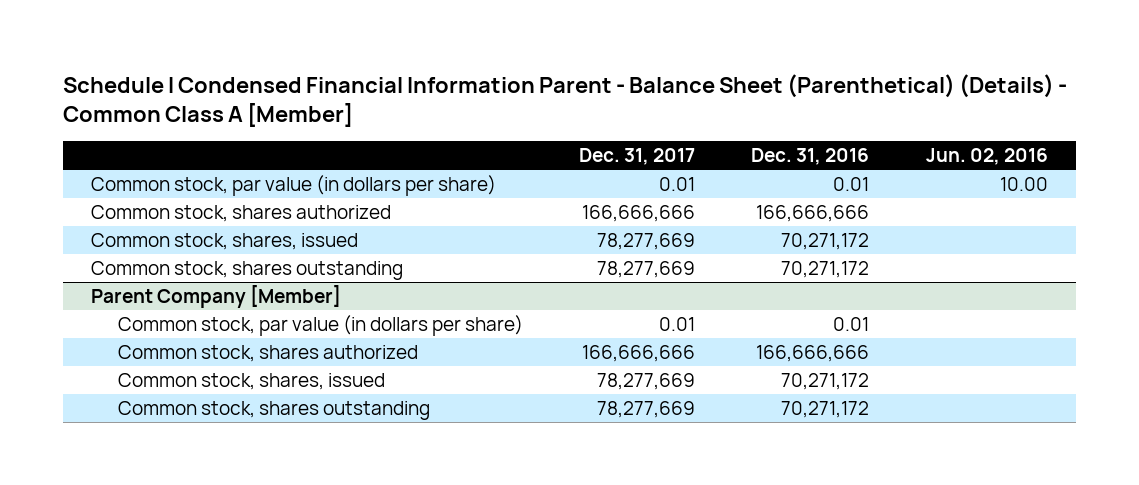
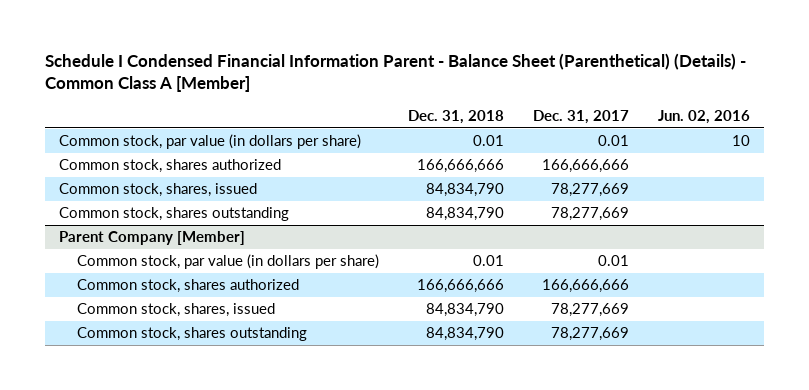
[751,148,870,166] Dec. 31, 2016 -> none
none -> [407,109,504,124] Dec. 31, 2018
[999,177,1048,192] 10.00 -> [731,135,750,147] 10

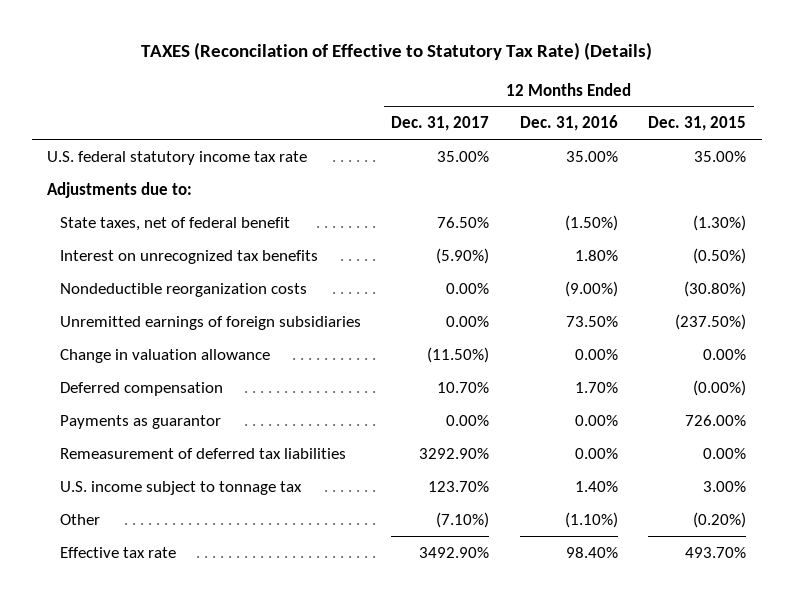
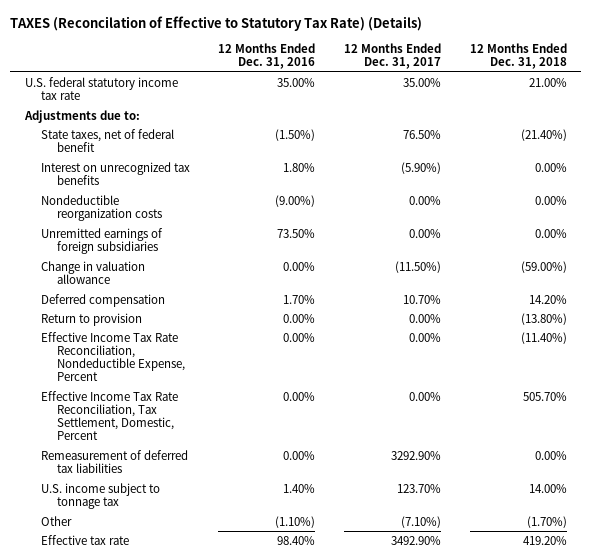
[648,116,747,132] Dec. 31, 2015 -> none
none -> [469,42,567,70] 12 Months Ended Dec. 31, 2018
[59,414,221,429] Payments as guarantor -> [40,312,142,326] Return to provision
none -> [40,331,185,382] Effective Income Tax Rate Reconciliation, Nondeductible Expense, Percent
none -> [40,390,178,441] Effective Income Tax Rate Reconciliation, Tax Settlement, Domestic, Percent

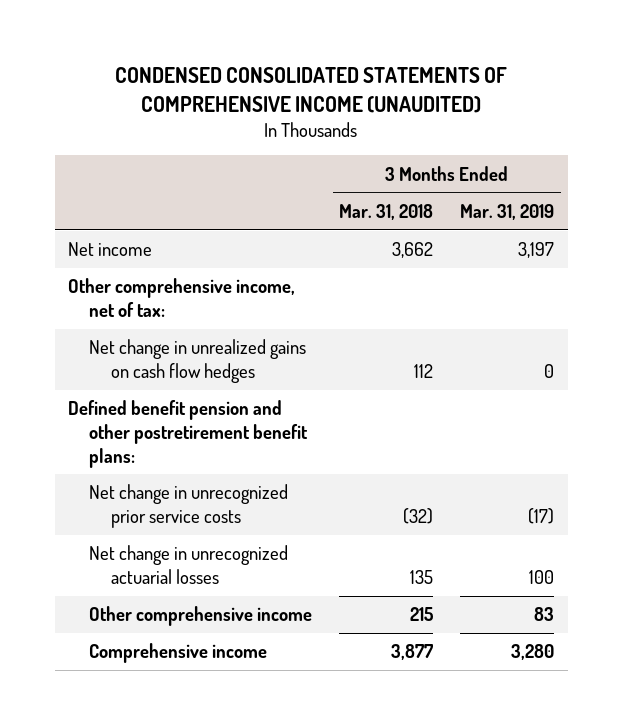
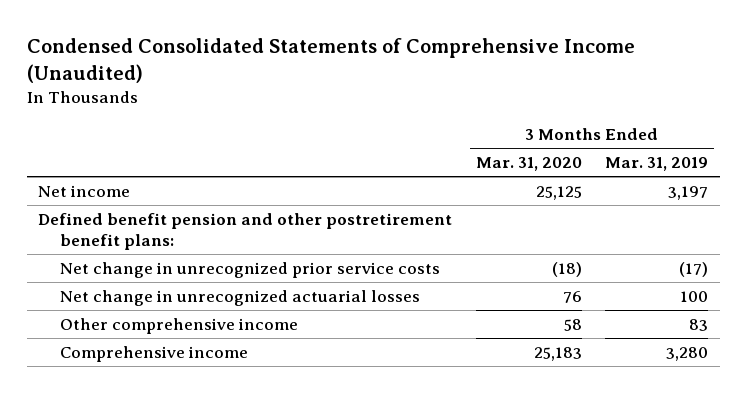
[115,67,508,114] CONDENSED CONSOLIDATED STATEMENTS OF COMPREHENSIVE INCOME (UNAUDITED) -> [26,38,635,83] Condensed Consolidated Statements of Comprehensive Income (Unaudited)
[339,203,434,220] Mar. 31, 2018 -> none
none -> [475,157,582,172] Mar. 31, 2020
[68,278,296,317] Other comprehensive income, net of tax: -> none
[89,339,307,383] Net change in unrealized gains on cash flow hedges -> none

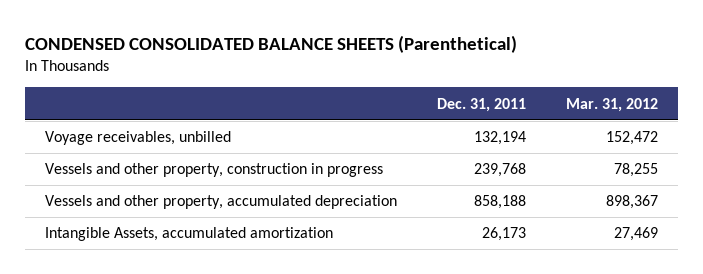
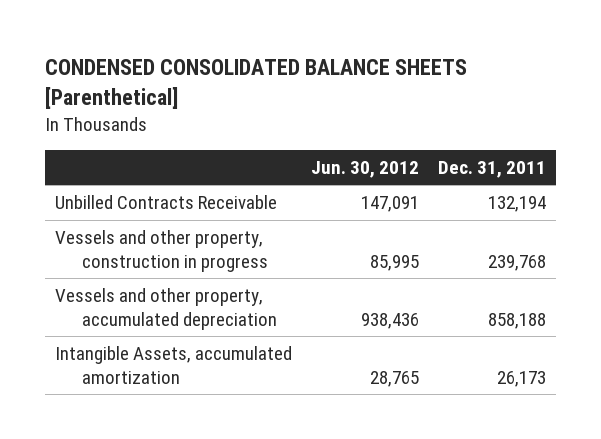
[24,34,517,53] CONDENSED CONSOLIDATED BALANCE SHEETS (Parenthetical) -> [44,58,467,109] CONDENSED CONSOLIDATED BALANCE SHEETS [Parenthetical]
[565,97,658,112] Mar. 31, 2012 -> none
none -> [310,160,419,178] Jun. 30, 2012
[44,131,231,146] Voyage receivables, unbilled -> [54,195,277,210] Unbilled Contracts Receivable

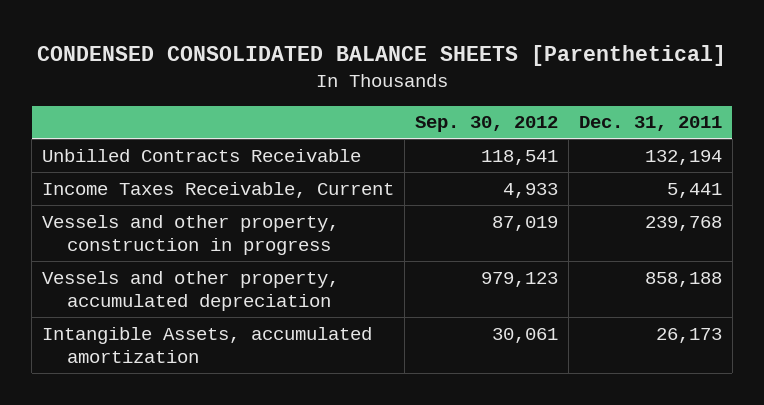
[310,160,419,178] Jun. 30, 2012 -> none
none -> [414,116,558,133] Sep. 30, 2012
none -> [42,181,395,198] Income Taxes Receivable, Current

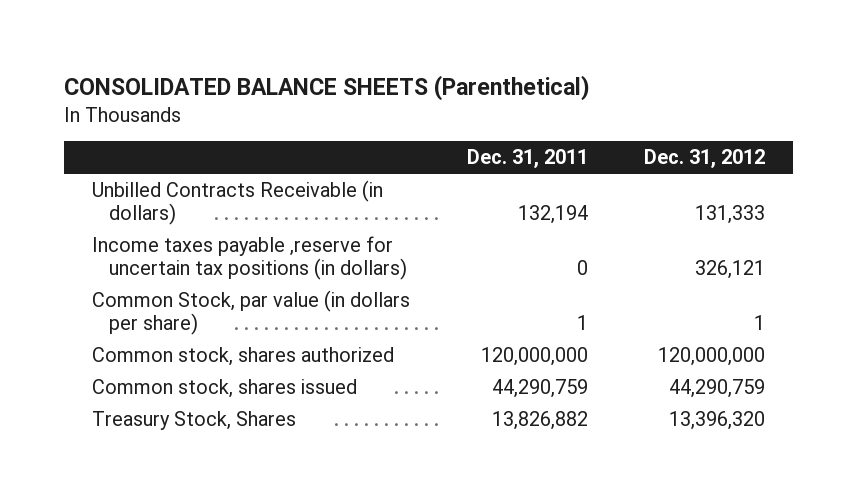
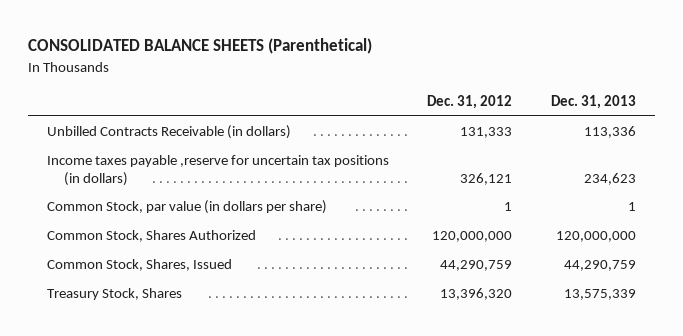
[466,149,588,169] Dec. 31, 2011 -> none
none -> [550,95,636,110] Dec. 31, 2013
[92,346,395,366] Common stock, shares authorized -> [47,230,257,243] Common Stock, Shares Authorized
[92,378,358,398] Common stock, shares issued -> [47,259,233,272] Common Stock, Shares, Issued

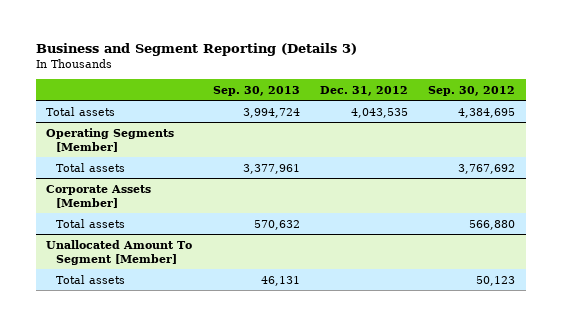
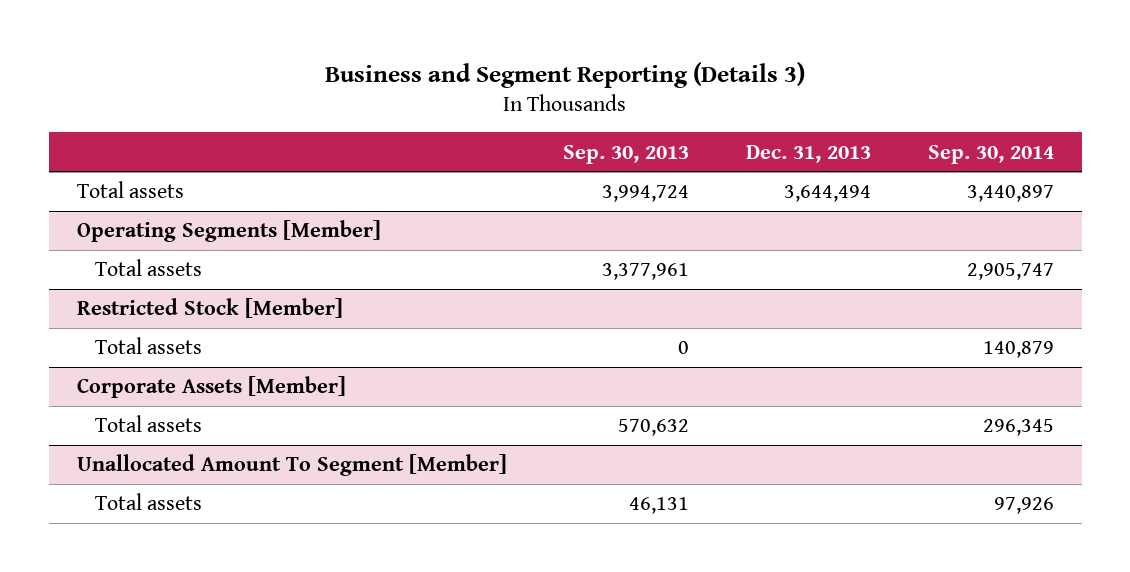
[320,85,409,96] Dec. 31, 2012 -> none
[428,85,516,96] Sep. 30, 2012 -> none
none -> [746,144,872,163] Dec. 31, 2013
none -> [927,144,1054,164] Sep. 30, 2014
none -> [76,298,343,319] Restricted Stock [Member]
none -> [94,337,202,355] Total assets

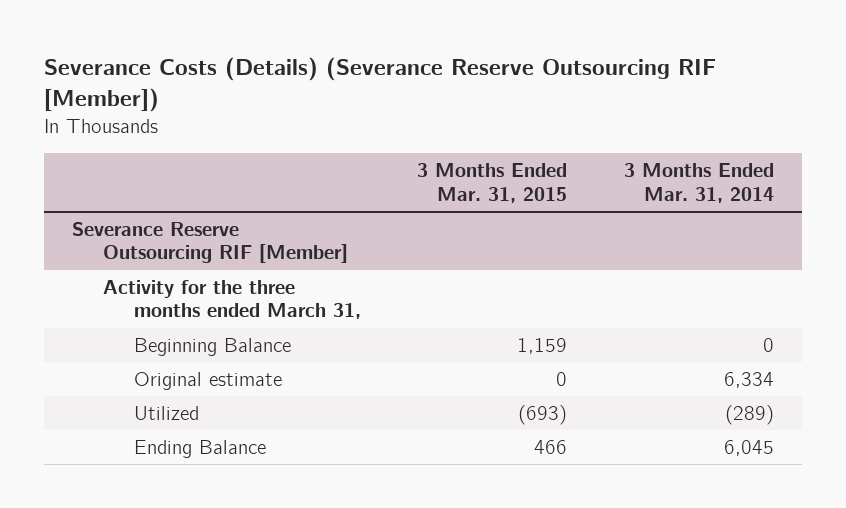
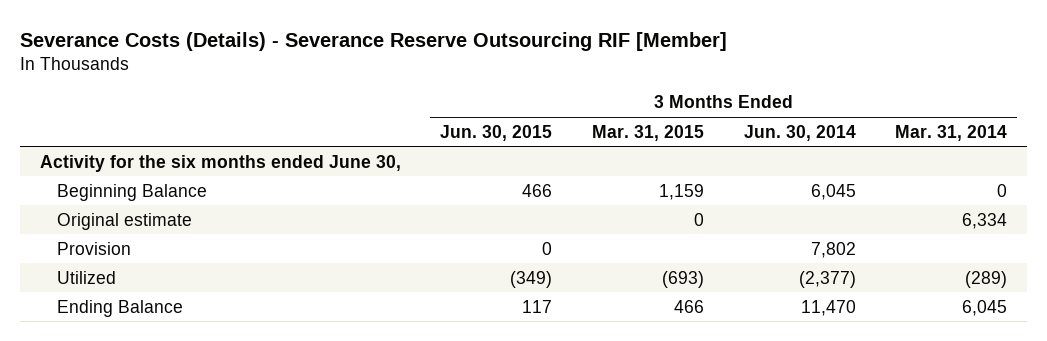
[43,56,716,113] Severance Costs (Details) (Severance Reserve Outsourcing RIF [Member]) -> [19,31,727,51] Severance Costs (Details) - Severance Reserve Outsourcing RIF [Member]
none -> [440,124,553,141] Jun. 30, 2015
none -> [743,124,856,141] Jun. 30, 2014
[72,222,348,264] Severance Reserve Outsourcing RIF [Member] -> none
[102,280,361,320] Activity for the three months ended March 31, -> [39,154,401,172] Activity for the six months ended June 30,
none -> [56,241,131,255] Provision

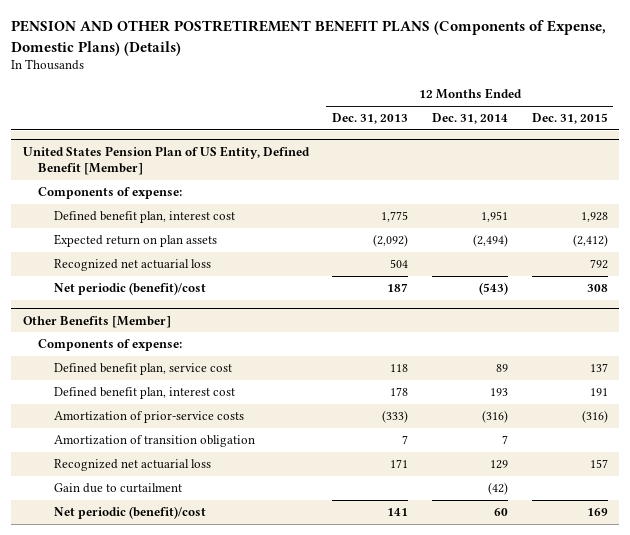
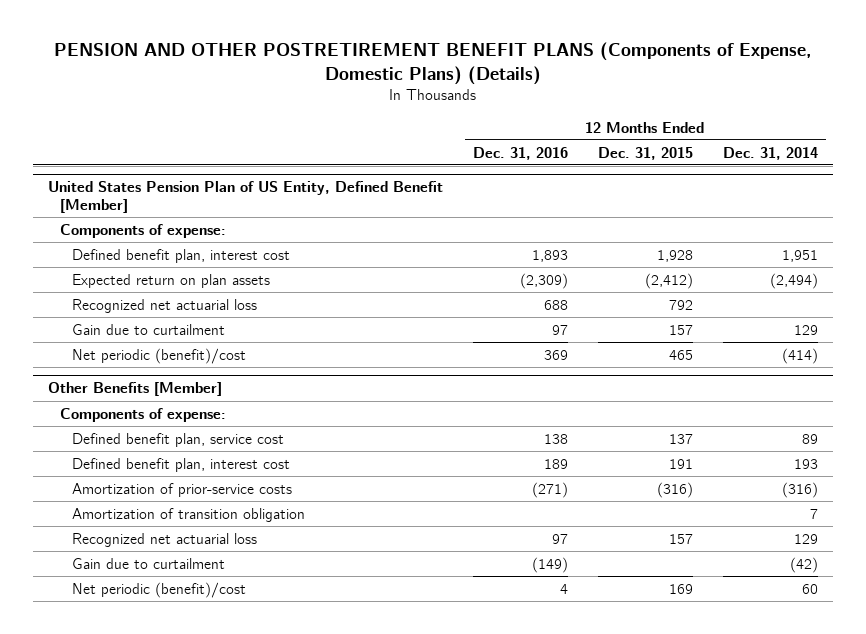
[332,113,409,125] Dec. 31, 2013 -> none
none -> [472,146,568,160] Dec. 31, 2016
none -> [71,323,225,335] Gain due to curtailment
[478,282,508,296] (543) -> [782,347,819,364] (414)
[586,284,608,293] 308 -> [668,349,693,360] 465

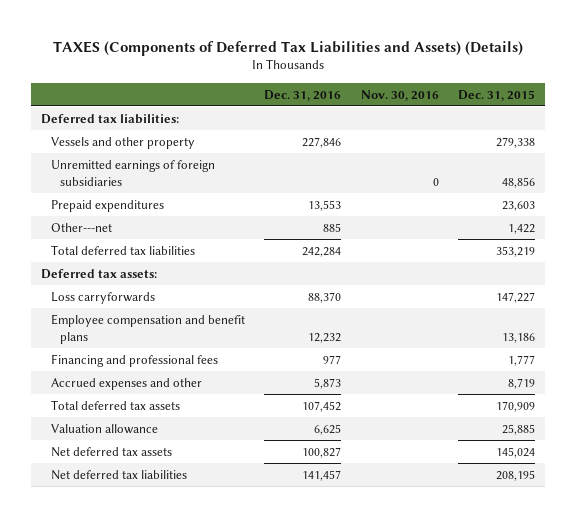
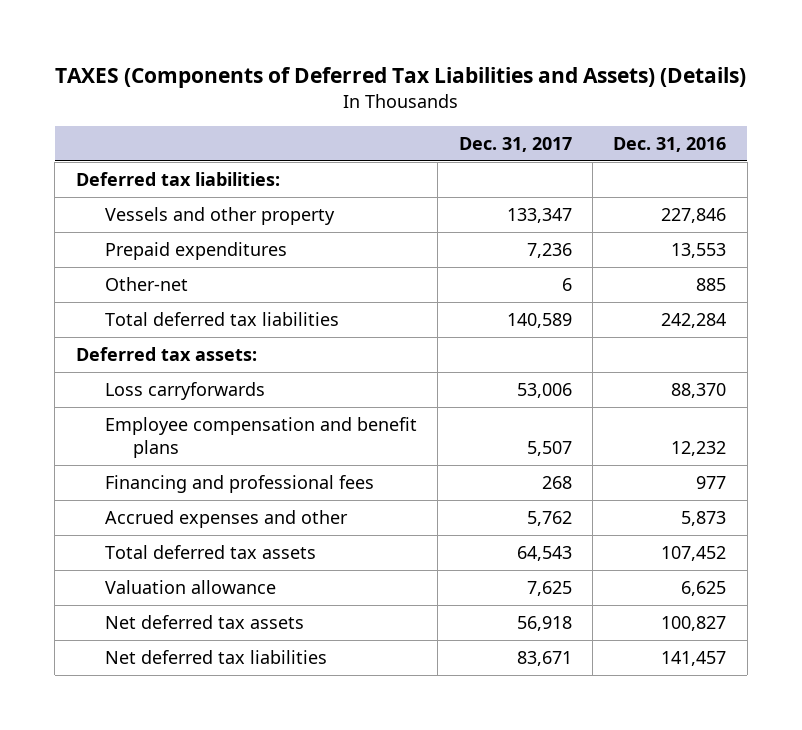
[360,89,439,101] Nov. 30, 2016 -> none
[458,89,536,101] Dec. 31, 2015 -> none
none -> [458,136,572,152] Dec. 31, 2017
[50,160,215,186] Unremitted earnings of foreign subsidiaries -> none
[50,223,112,233] Other---net -> [104,276,188,291] Other-net

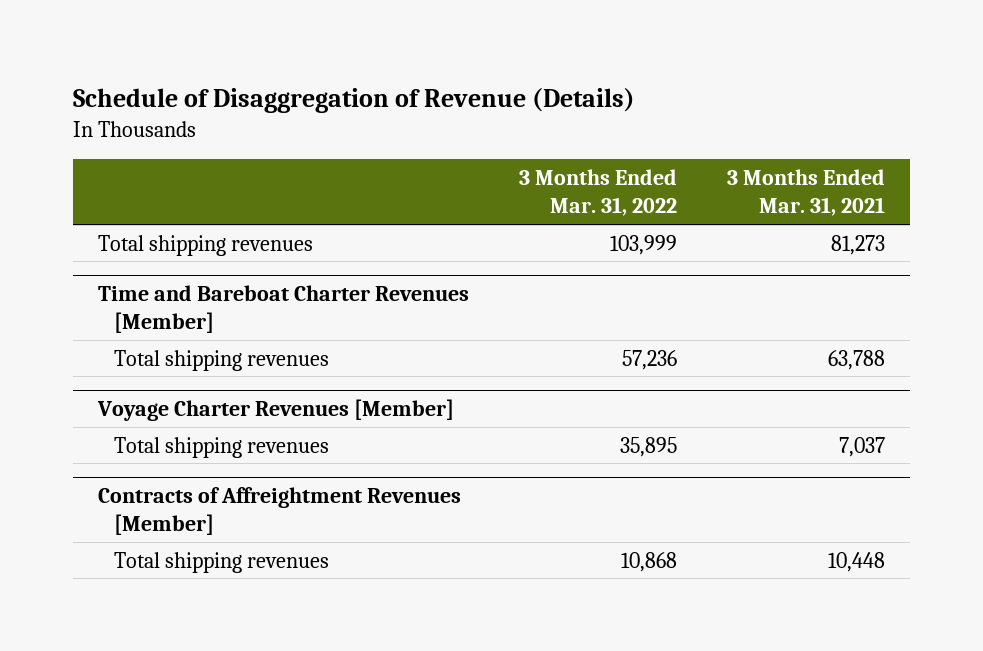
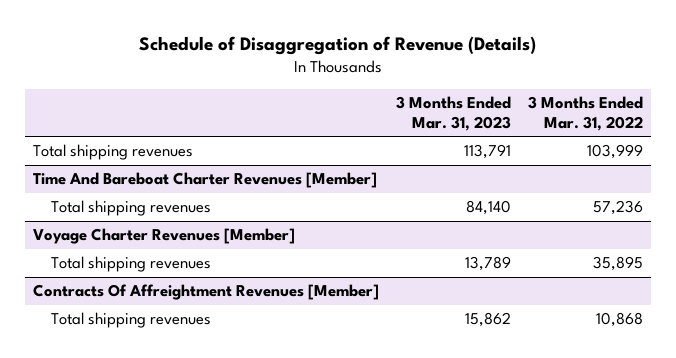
[726,168,885,217] 3 Months Ended Mar. 31, 2021 -> none
none -> [396,95,512,132] 3 Months Ended Mar. 31, 2023
[98,284,470,334] Time and Bareboat Charter Revenues [Member] -> [33,172,378,189] Time And Bareboat Charter Revenues [Member]
[98,486,462,536] Contracts of Affreightment Revenues [Member] -> [33,284,380,301] Contracts Of Affreightment Revenues [Member]

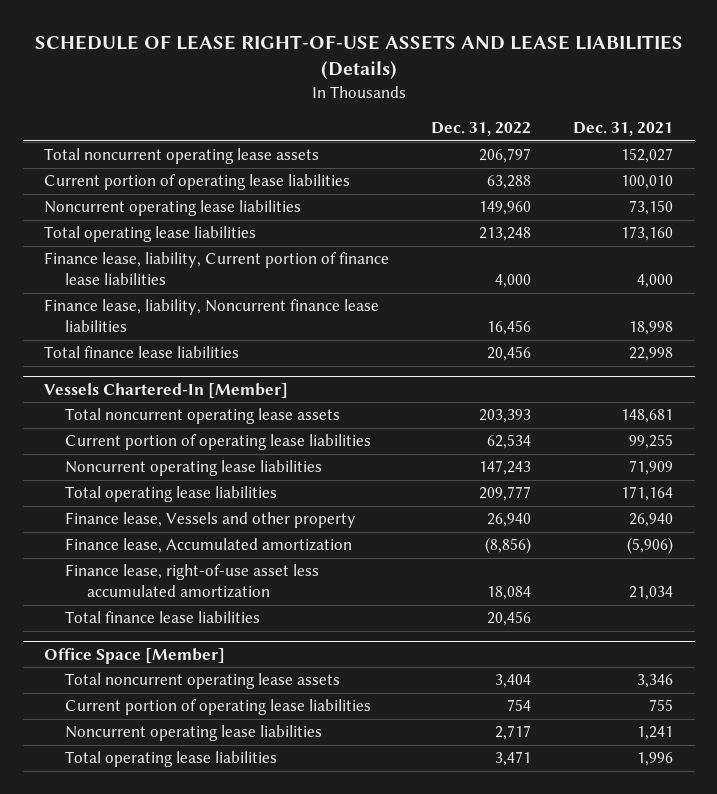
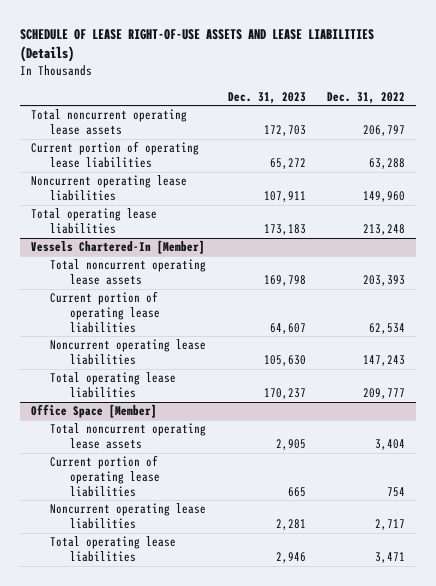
[573,122,674,137] Dec. 31, 2021 -> none
none -> [227,91,306,104] Dec. 31, 2023
[43,252,389,286] Finance lease, liability, Current portion of finance lease liabilities -> none
[43,299,379,333] Finance lease, liability, Noncurrent finance lease liabilities -> none
[43,346,239,359] Total finance lease liabilities -> none
[65,512,357,529] Finance lease, Vessels and other property -> none
[65,538,353,554] Finance lease, Accumulated amortization -> none
[65,564,320,599] Finance lease, right-of-use asset less accumulated amortization -> none
[65,611,261,624] Total finance lease liabilities -> none

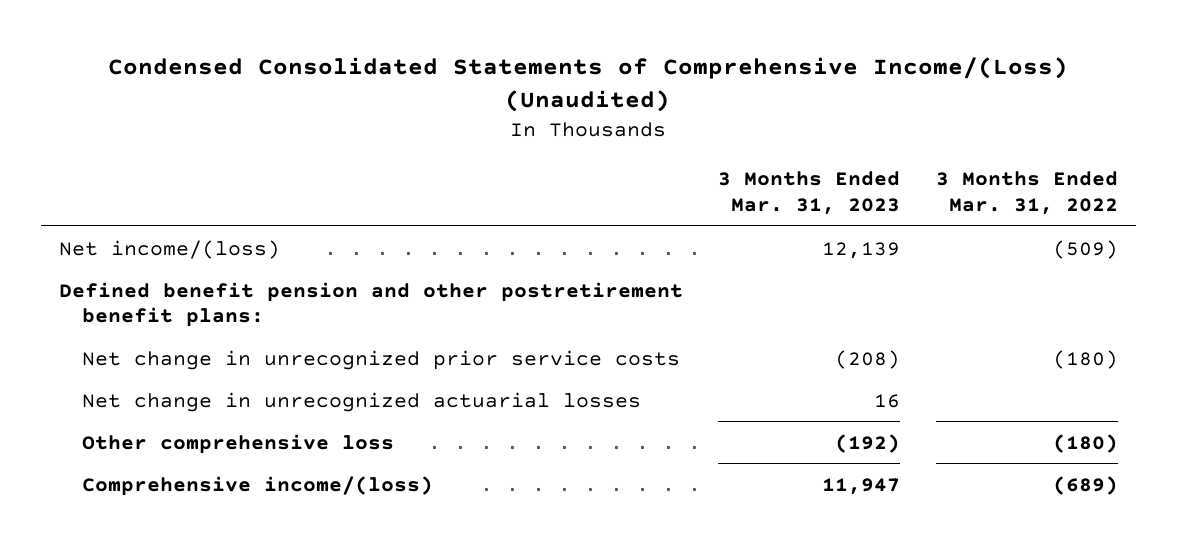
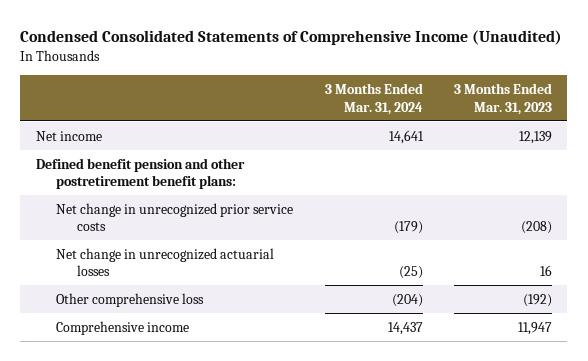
[108,57,1069,113] Condensed Consolidated Statements of Comprehensive Income/(Loss) (Unaudited) -> [20,30,563,46] Condensed Consolidated Statements of Comprehensive Income (Unaudited)
[935,170,1118,215] 3 Months Ended Mar. 31, 2022 -> none
none -> [324,83,423,115] 3 Months Ended Mar. 31, 2024
[58,239,280,259] Net income/(loss) -> [36,130,103,141] Net income
[81,475,433,496] Comprehensive income/(loss) -> [56,320,190,335] Comprehensive income

